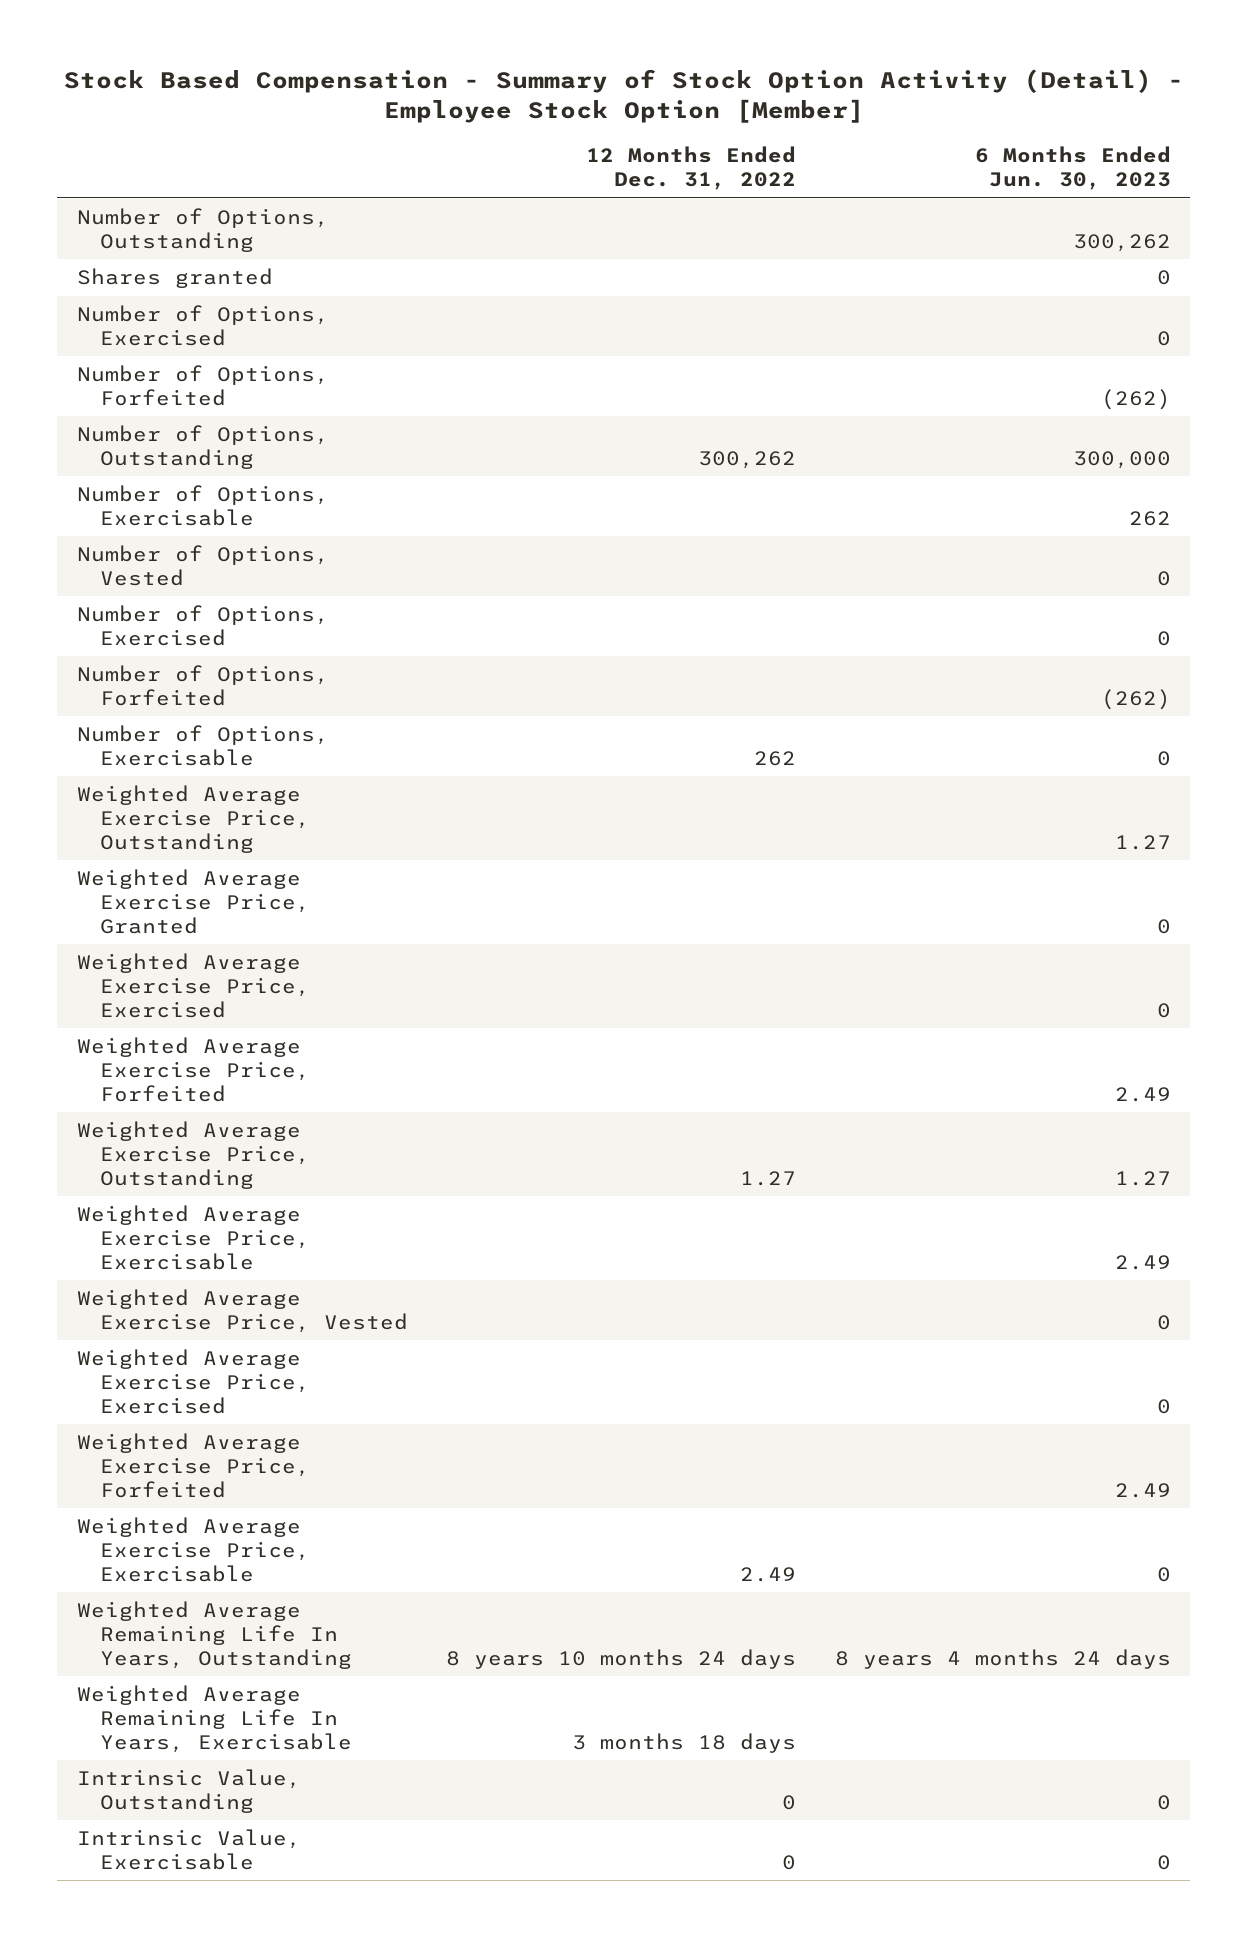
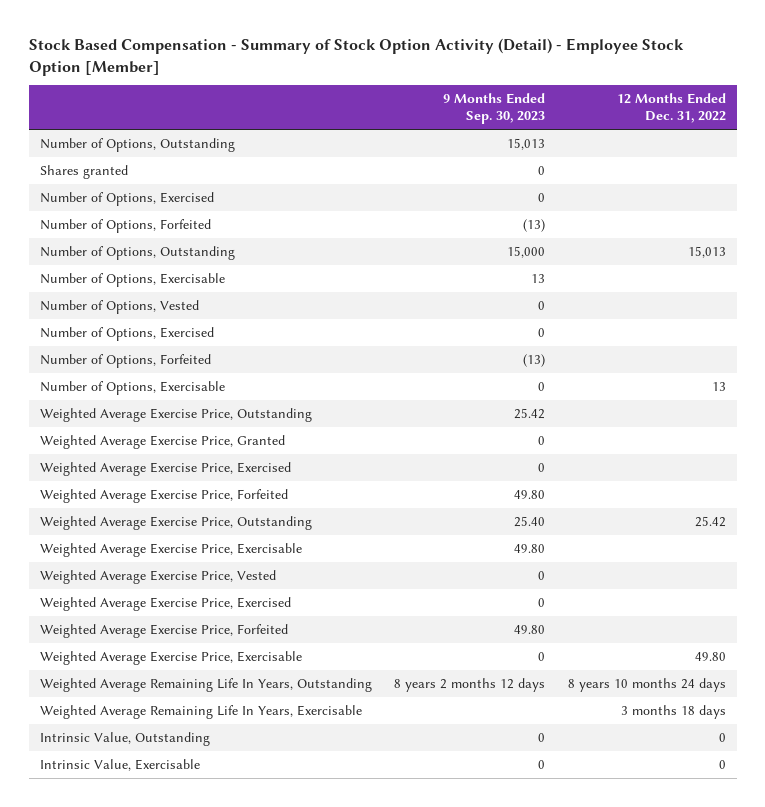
[974,146,1171,191] 6 Months Ended Jun. 30, 2023 -> none
none -> [443,93,546,125] 9 Months Ended Sep. 30, 2023
[698,450,797,469] 300,262 -> [687,245,726,258] 15,013
[754,750,797,766] 262 -> [711,381,726,391] 13
[740,1170,797,1186] 1.27 -> [694,515,726,527] 25.42
[740,1566,797,1582] 2.49 -> [694,651,726,661] 49.80

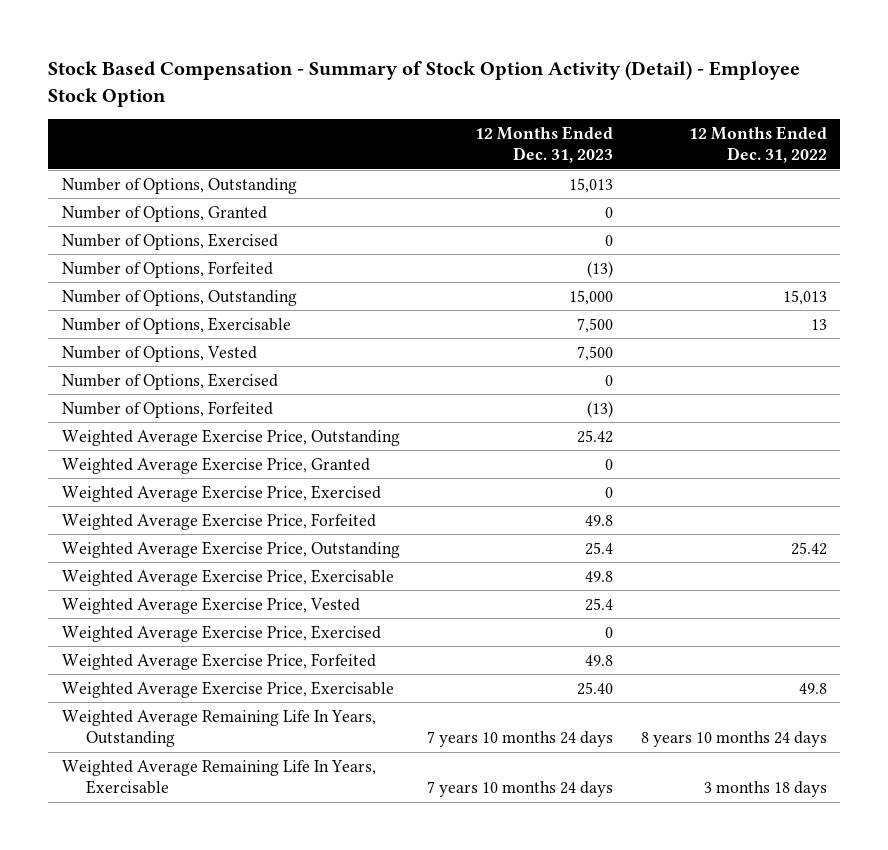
[28,38,684,76] Stock Based Compensation - Summary of Stock Option Activity (Detail) - Employee Stock Option [Member] -> [47,60,800,107] Stock Based Compensation - Summary of Stock Option Activity (Detail) - Employee Stock Option
[443,93,546,125] 9 Months Ended Sep. 30, 2023 -> none
none -> [475,125,614,163] 12 Months Ended Dec. 31, 2023
[39,164,128,179] Shares granted -> [61,205,267,222] Number of Options, Granted
[39,272,225,287] Number of Options, Exercisable -> none
[39,380,225,395] Number of Options, Exercisable -> [61,316,291,334] Number of Options, Exercisable
[694,651,726,661] 49.80 -> [798,682,827,694] 49.8
[39,731,210,746] Intrinsic Value, Outstanding -> none
[39,758,200,771] Intrinsic Value, Exercisable -> none

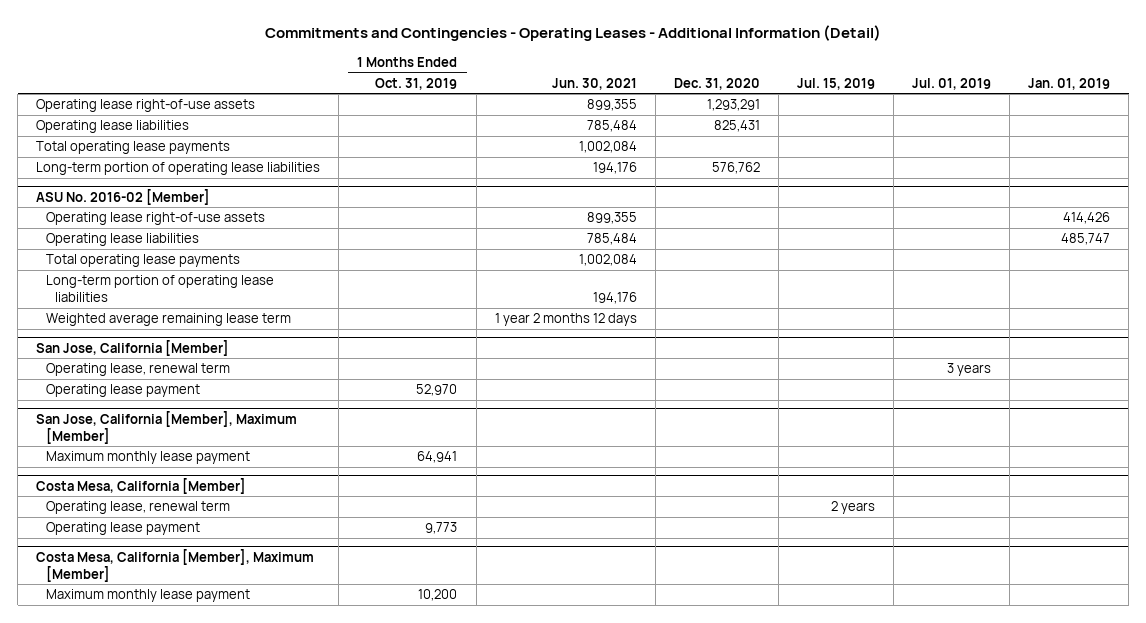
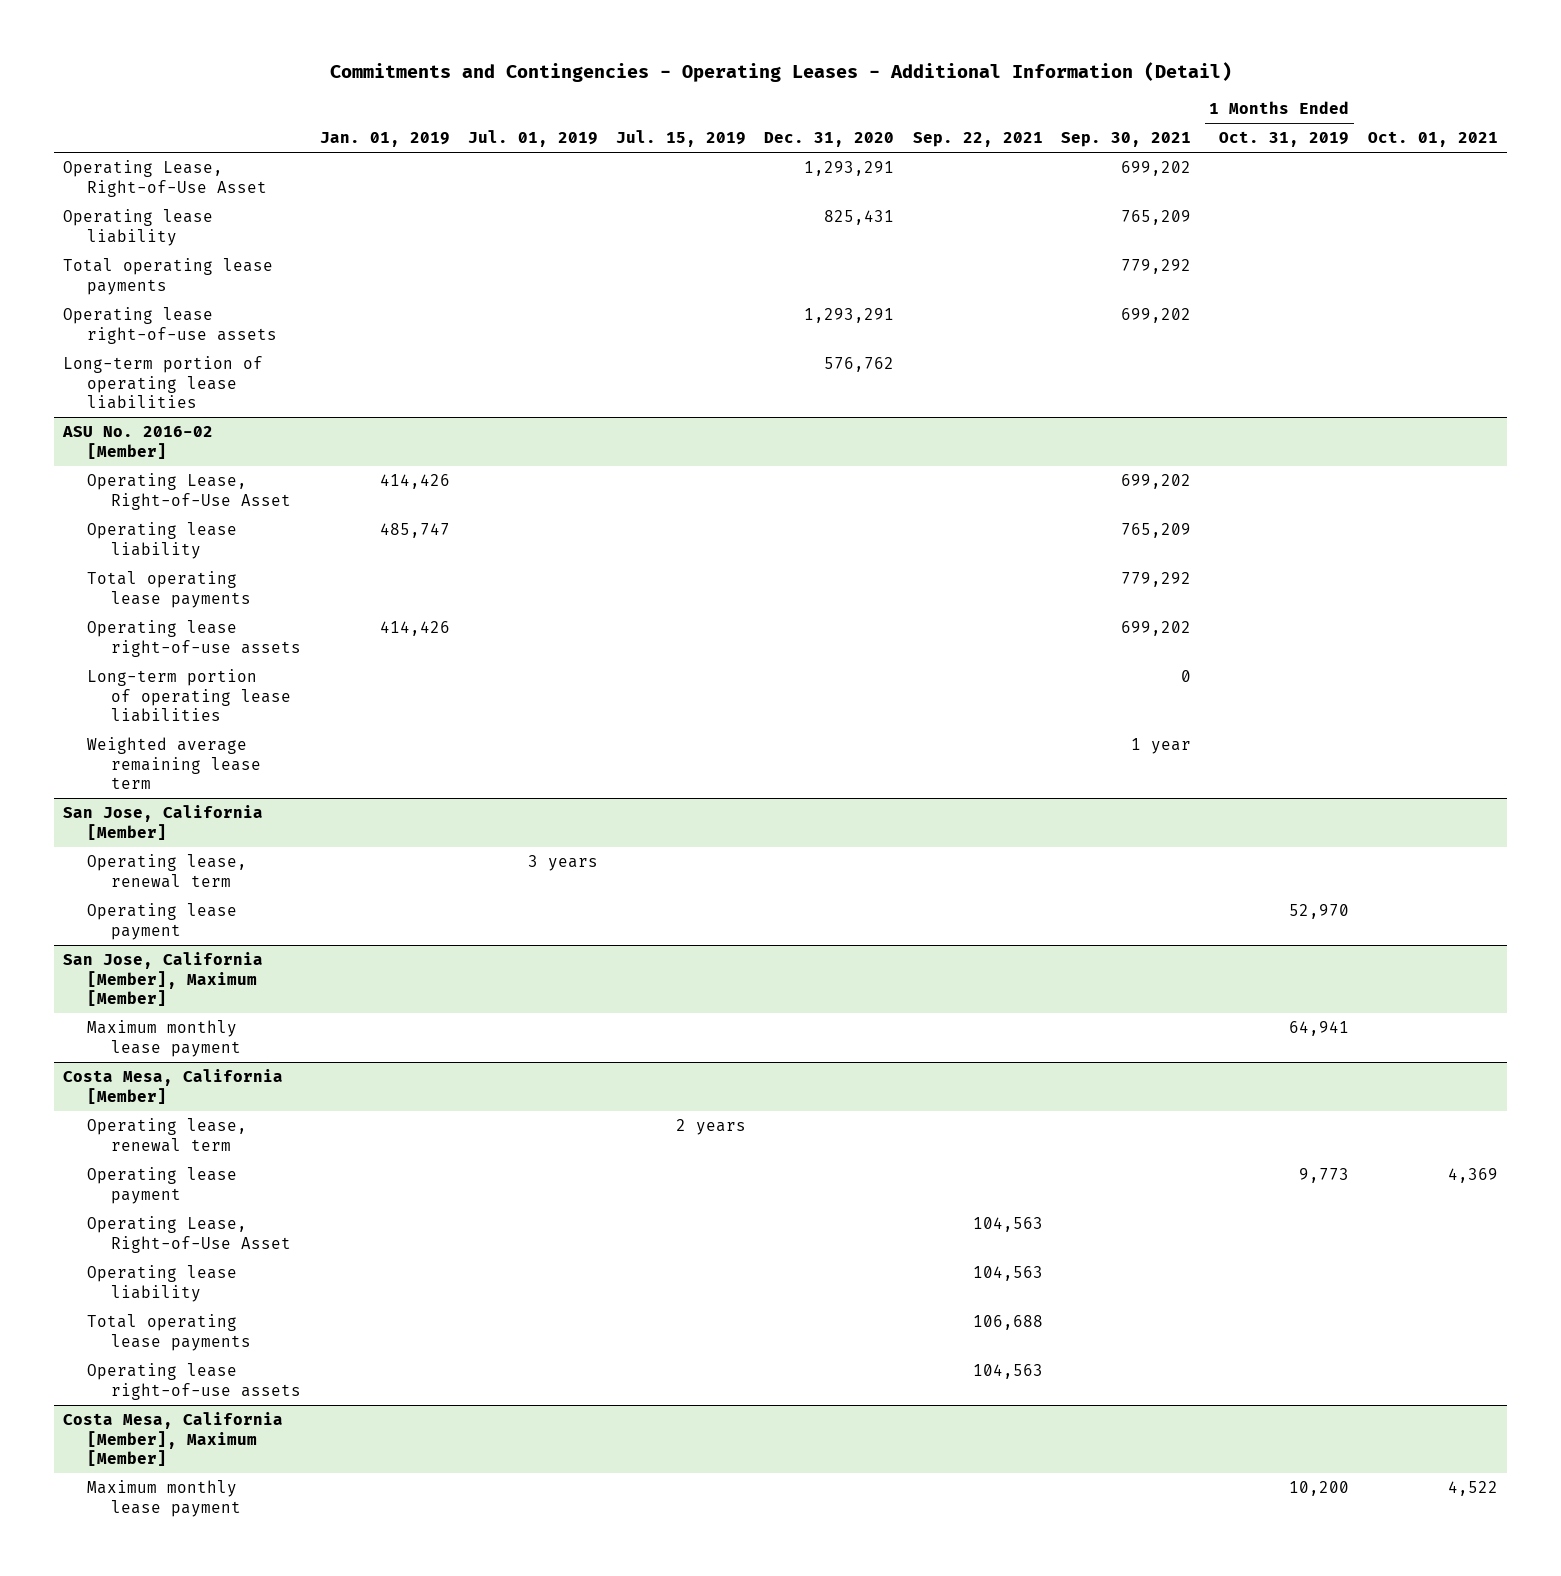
[551,77,637,90] Jun. 30, 2021 -> none
none -> [912,132,1043,148] Sep. 22, 2021
none -> [1061,132,1192,148] Sep. 30, 2021
none -> [1367,131,1498,148] Oct. 01, 2021
none -> [63,160,268,197] Operating Lease, Right-of-Use Asset
[36,120,190,134] Operating lease liabilities -> [63,209,214,246] Operating lease liability
[36,99,256,113] Operating lease right-of-use assets -> [63,307,278,344] Operating lease right-of-use assets
none -> [87,473,292,510] Operating Lease, Right-of-Use Asset
[45,233,199,247] Operating lease liabilities -> [87,522,238,559] Operating lease liability
[45,212,265,226] Operating lease right-of-use assets -> [87,620,302,657] Operating lease right-of-use assets
none -> [87,1216,292,1253] Operating Lease, Right-of-Use Asset
none -> [87,1265,238,1302] Operating lease liability
none -> [87,1314,252,1351] Total operating lease payments
none -> [87,1363,302,1400] Operating lease right-of-use assets

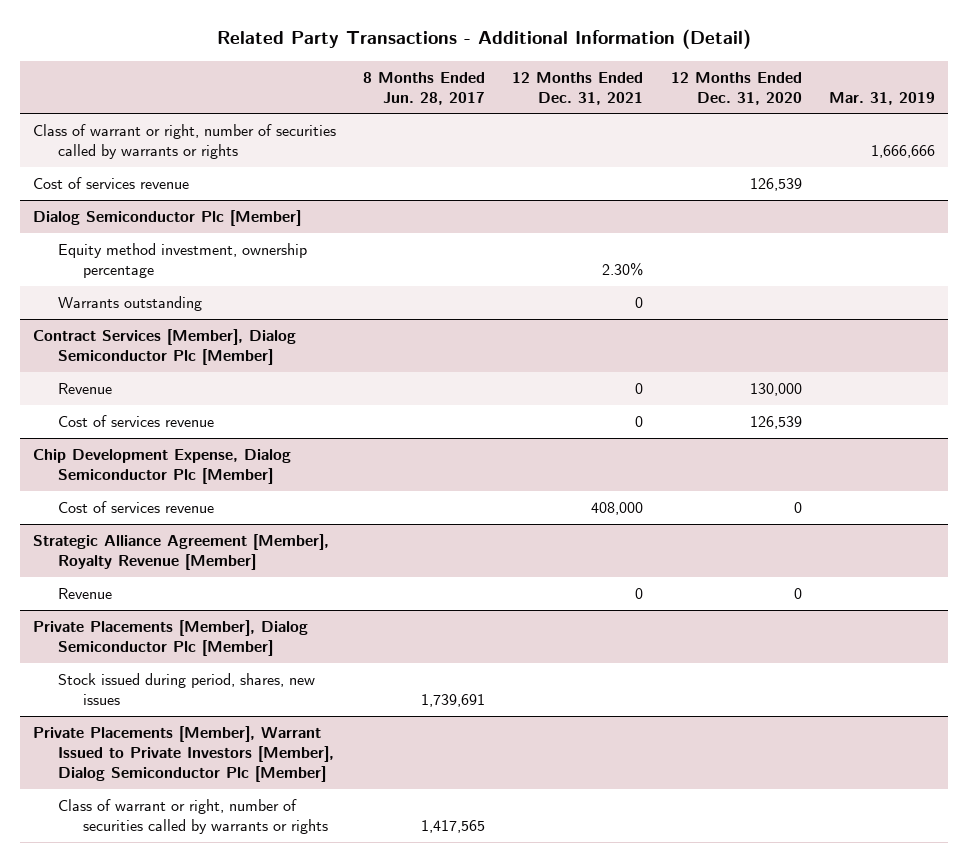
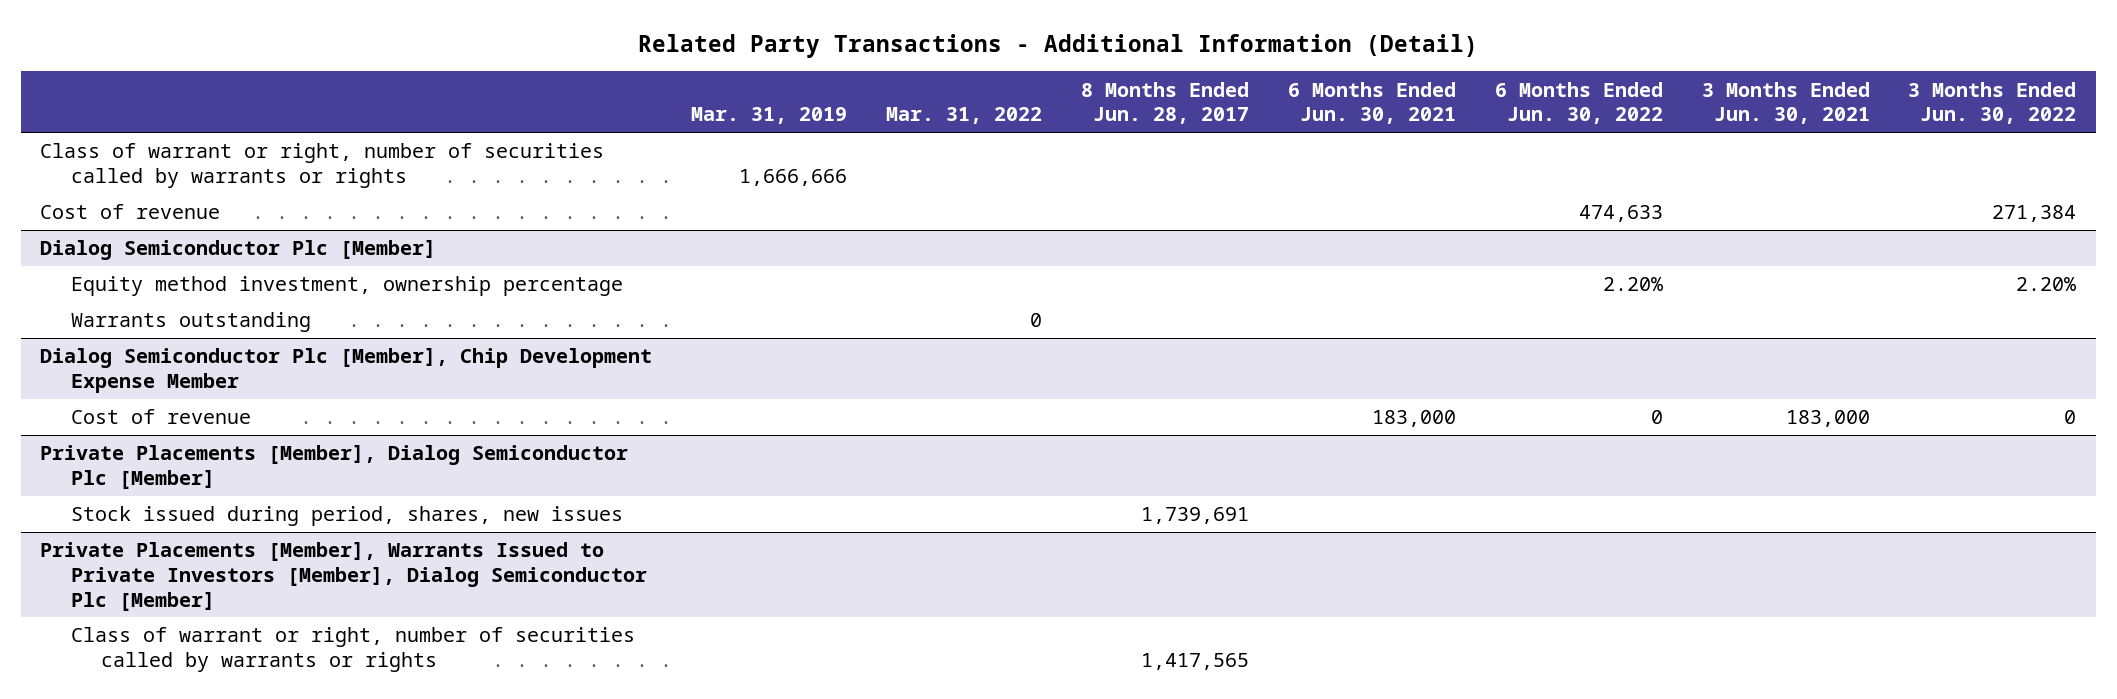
[512,71,644,105] 12 Months Ended Dec. 31, 2021 -> none
[670,71,802,105] 12 Months Ended Dec. 31, 2020 -> none
none -> [886,107,1043,125] Mar. 31, 2022
none -> [1287,81,1456,125] 6 Months Ended Jun. 30, 2021
none -> [1494,81,1663,125] 6 Months Ended Jun. 30, 2022
none -> [1701,81,1870,125] 3 Months Ended Jun. 30, 2021
none -> [1908,81,2077,125] 3 Months Ended Jun. 30, 2022
[33,177,190,190] Cost of services revenue -> [40,204,221,220] Cost of revenue
[33,329,297,366] Contract Services [Member], Dialog Semiconductor Plc [Member] -> none
[57,383,112,395] Revenue -> none
[57,415,214,428] Cost of services revenue -> none
[33,534,330,571] Strategic Alliance Agreement [Member], Royalty Revenue [Member] -> none
[57,588,112,600] Revenue -> none
[33,449,292,485] Chip Development Expense, Dialog Semiconductor Plc [Member] -> [40,348,653,393] Dialog Semiconductor Plc [Member], Chip Development Expense Member
[57,501,214,514] Cost of services revenue -> [70,409,251,425] Cost of revenue
[33,726,334,783] Private Placements [Member], Warrant Issued to Private Investors [Member], Dialog Semiconductor Plc [Member] -> [40,542,647,611] Private Placements [Member], Warrants Issued to Private Investors [Member], Dialog Semiconductor Plc [Member]

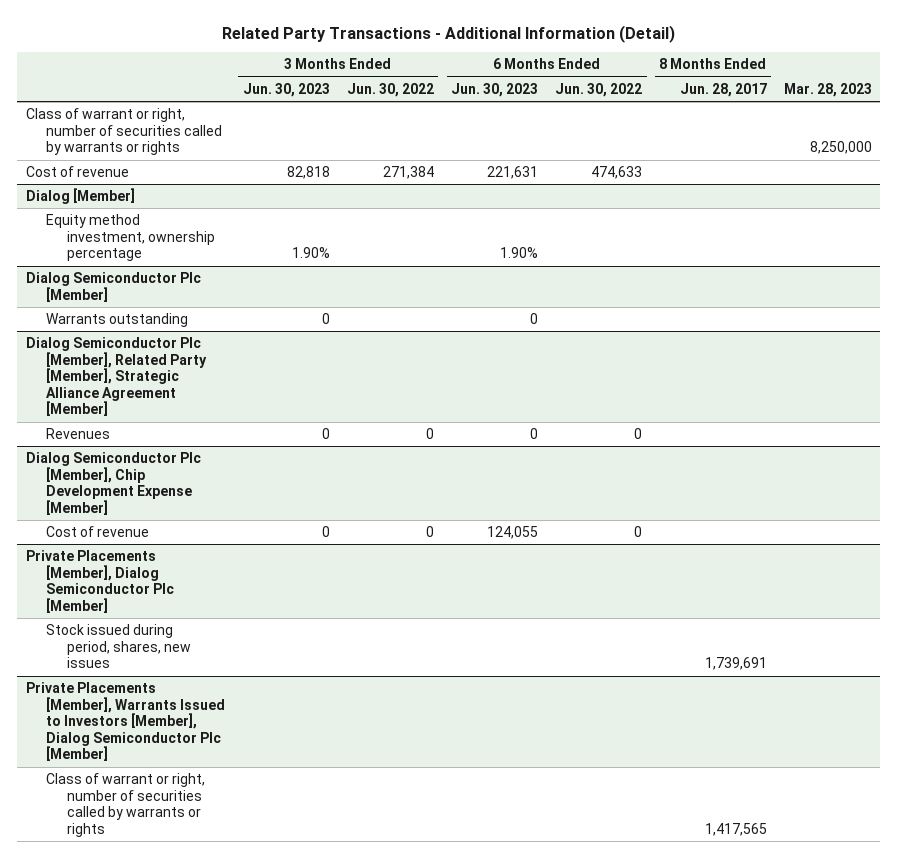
[691,107,848,125] Mar. 31, 2019 -> none
[886,107,1043,125] Mar. 31, 2022 -> none
[1287,81,1456,125] 6 Months Ended Jun. 30, 2021 -> none
[1701,81,1870,125] 3 Months Ended Jun. 30, 2021 -> none
none -> [242,82,330,97] Jun. 30, 2023
none -> [451,82,539,97] Jun. 30, 2023
none -> [783,82,872,97] Mar. 28, 2023
none -> [25,188,135,205] Dialog [Member]
none -> [46,214,215,262] Equity method investment, ownership percentage
[70,276,623,297] Equity method investment, ownership percentage -> none
none -> [25,337,208,417] Dialog Semiconductor Plc [Member], Related Party [Member], Strategic Alliance Agreement [Member]
none -> [46,428,111,440] Revenues
[40,348,653,393] Dialog Semiconductor Plc [Member], Chip Development Expense Member -> [25,452,201,515] Dialog Semiconductor Plc [Member], Chip Development Expense [Member]
[40,542,647,611] Private Placements [Member], Warrants Issued to Private Investors [Member], Dialog Semiconductor Plc [Member] -> [25,682,226,762] Private Placements [Member], Warrants Issued to Investors [Member], Dialog Semiconductor Plc [Member]

